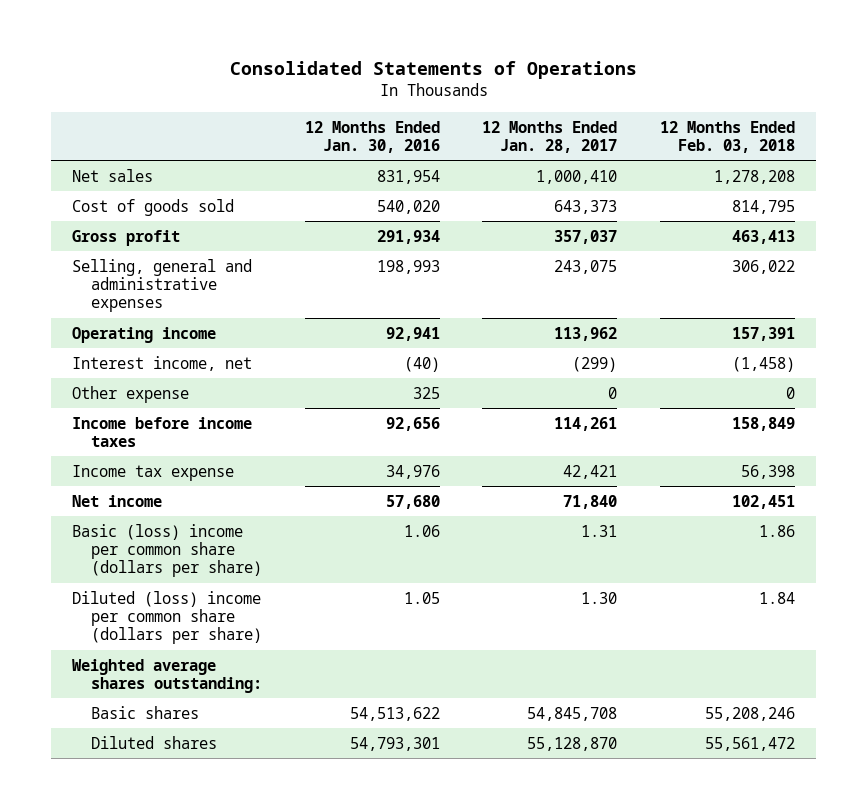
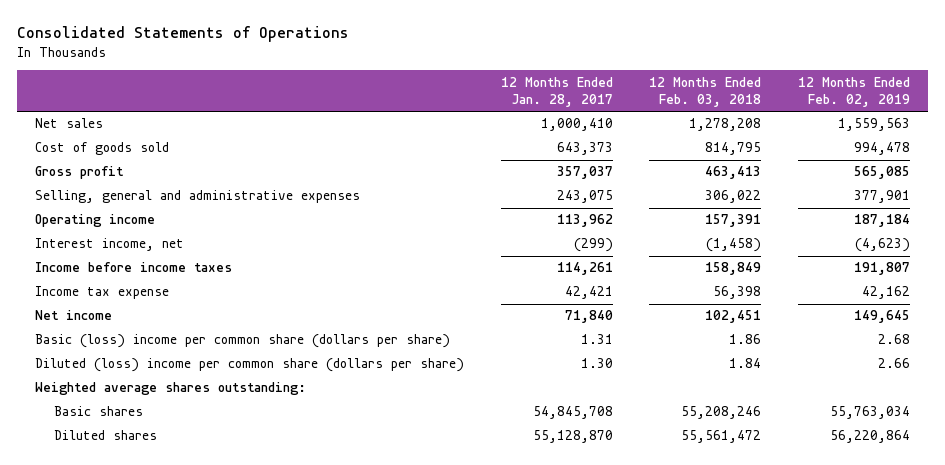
[304,120,440,153] 12 Months Ended Jan. 30, 2016 -> none
none -> [797,76,910,107] 12 Months Ended Feb. 02, 2019
[71,385,189,403] Other expense -> none

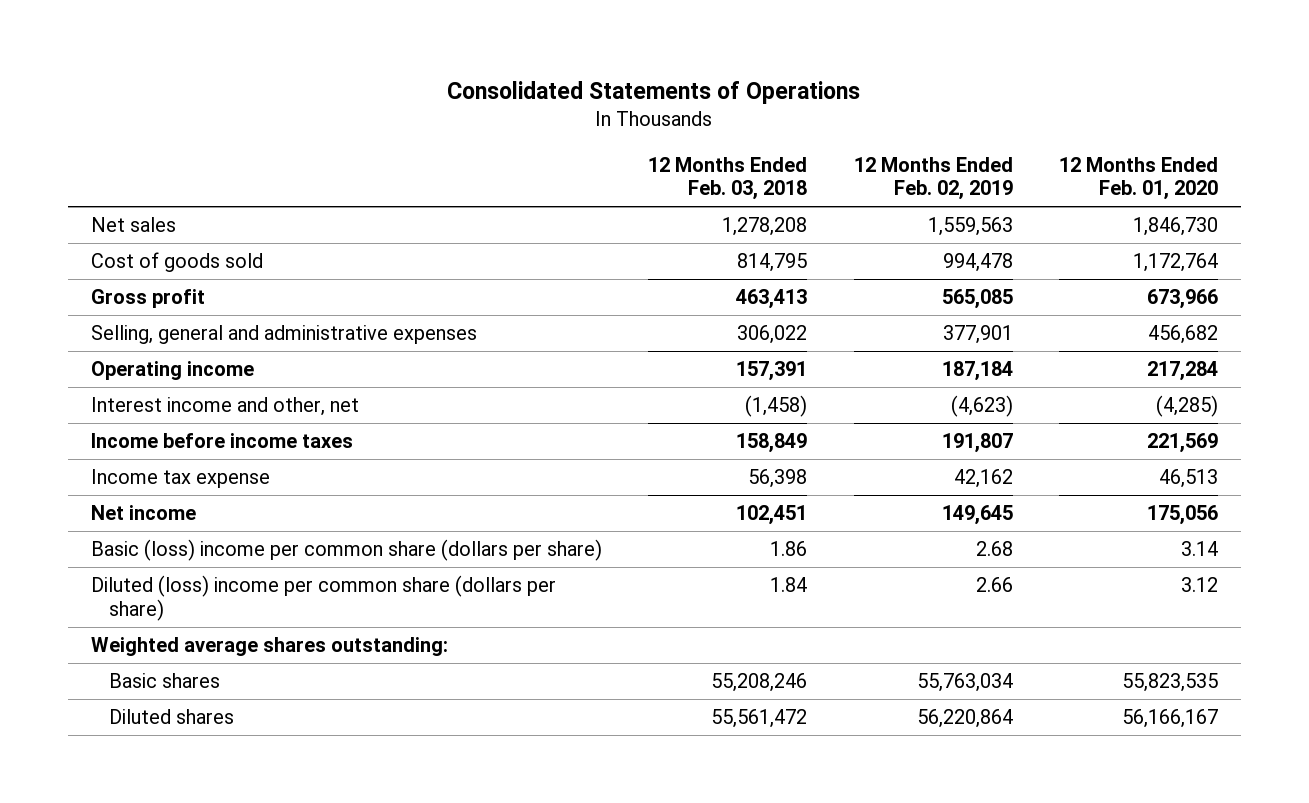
[500,76,613,107] 12 Months Ended Jan. 28, 2017 -> none
none -> [1058,156,1218,201] 12 Months Ended Feb. 01, 2020
[35,238,185,252] Interest income, net -> [91,397,360,417] Interest income and other, net

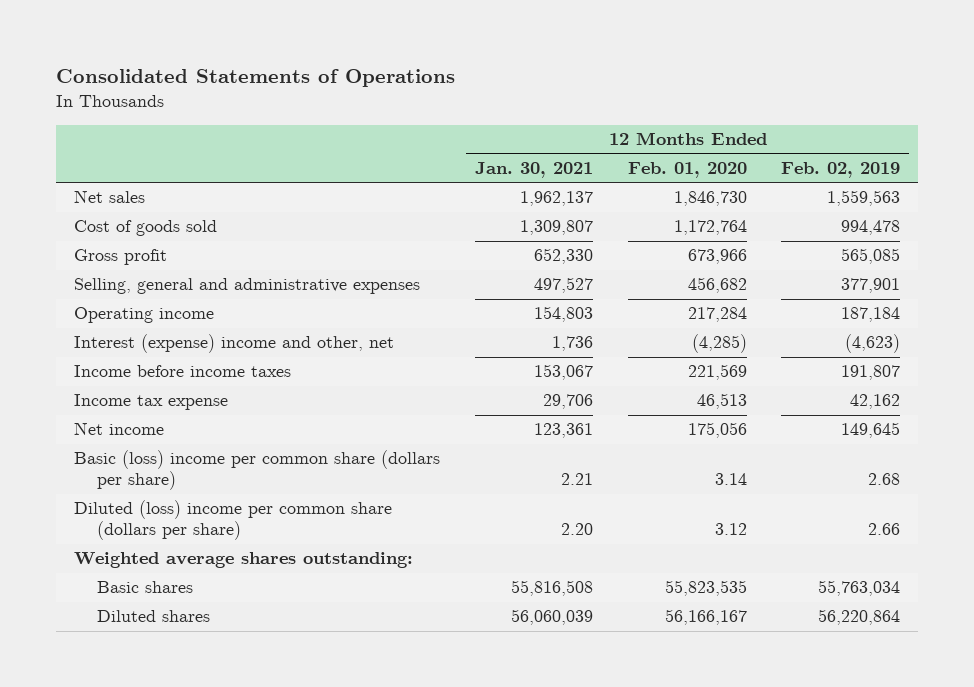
[648,156,808,201] 12 Months Ended Feb. 03, 2018 -> none
none -> [474,161,593,178] Jan. 30, 2021
[91,397,360,417] Interest income and other, net -> [73,334,394,354] Interest (expense) income and other, net

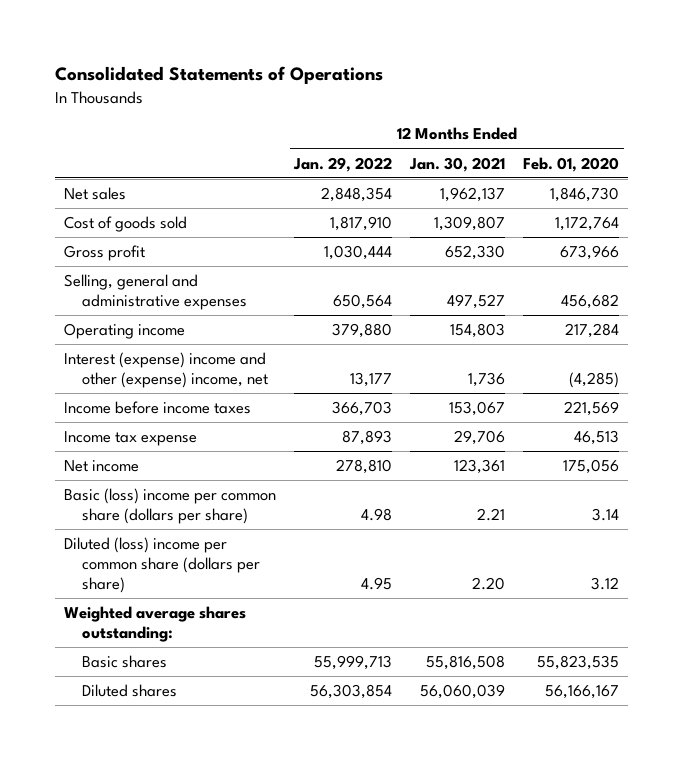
[781,161,901,178] Feb. 02, 2019 -> none
none -> [293,156,393,172] Jan. 29, 2022
[73,334,394,354] Interest (expense) income and other, net -> [63,352,268,388] Interest (expense) income and other (expense) income, net

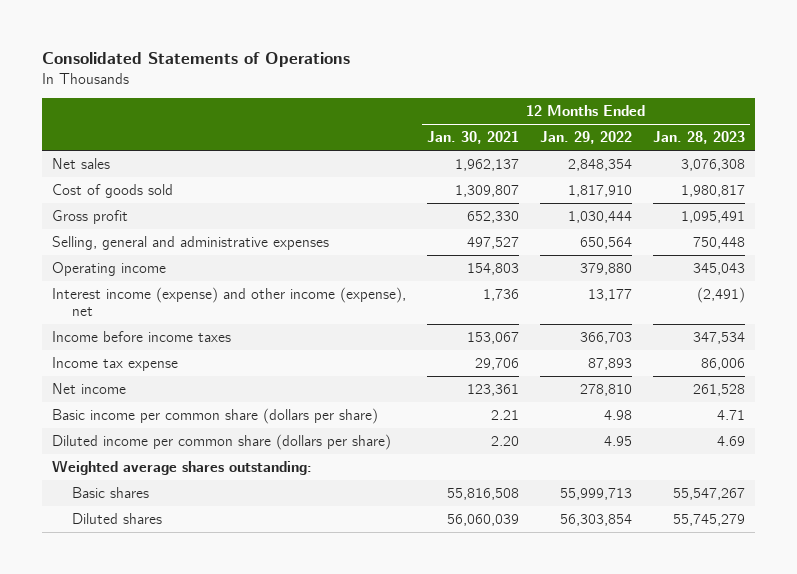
[523,156,620,172] Feb. 01, 2020 -> none
none -> [652,130,745,144] Jan. 28, 2023
[63,352,268,388] Interest (expense) income and other (expense) income, net -> [52,286,407,317] Interest income (expense) and other income (expense), net
[63,488,276,524] Basic (loss) income per common share (dollars per share) -> [52,407,379,424] Basic income per common share (dollars per share)
[63,537,260,593] Diluted (loss) income per common share (dollars per share) -> [52,433,392,450] Diluted income per common share (dollars per share)

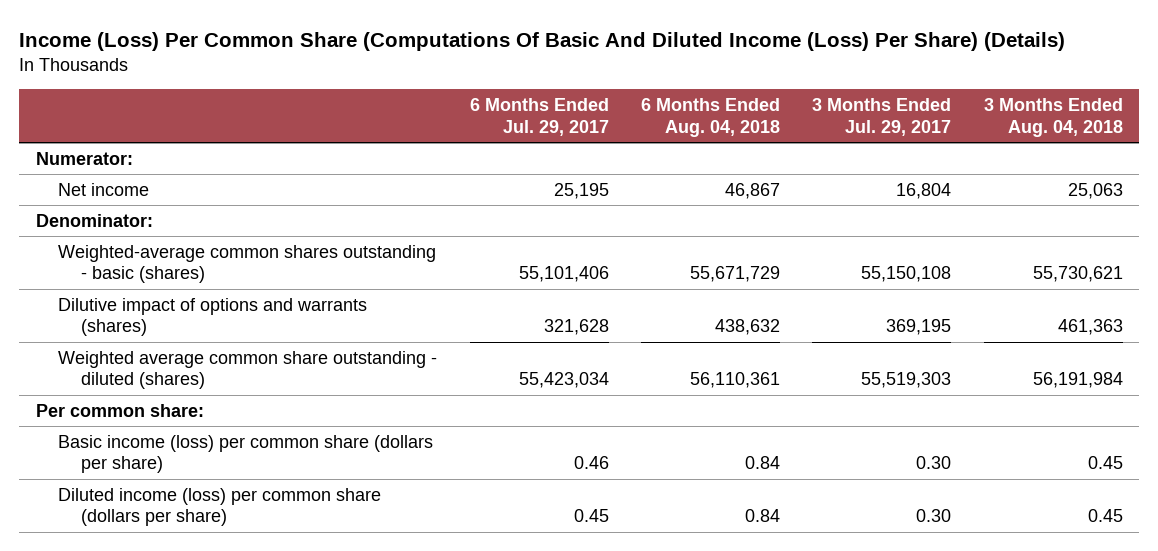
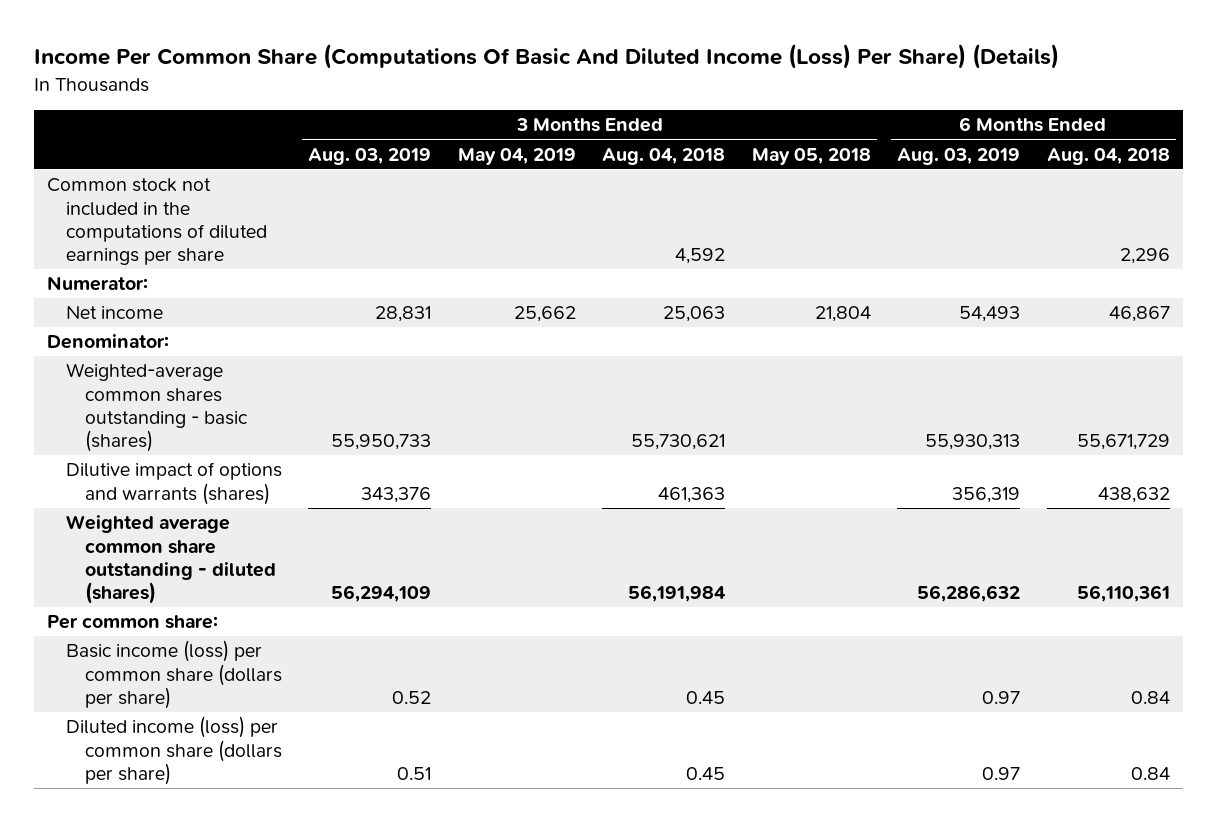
[19,32,1066,52] Income (Loss) Per Common Share (Computations Of Basic And Diluted Income (Loss) Per Share) (Details) -> [33,44,1059,70] Income Per Common Share (Computations Of Basic And Diluted Income (Loss) Per Share) (Details)
[469,98,609,136] 6 Months Ended Jul. 29, 2017 -> none
[812,98,952,136] 3 Months Ended Jul. 29, 2017 -> none
none -> [308,147,432,165] Aug. 03, 2019
none -> [457,147,576,165] May 04, 2019
none -> [751,147,871,165] May 05, 2018
none -> [897,147,1021,165] Aug. 03, 2019
none -> [47,178,268,266] Common stock not included in the computations of diluted earnings per share

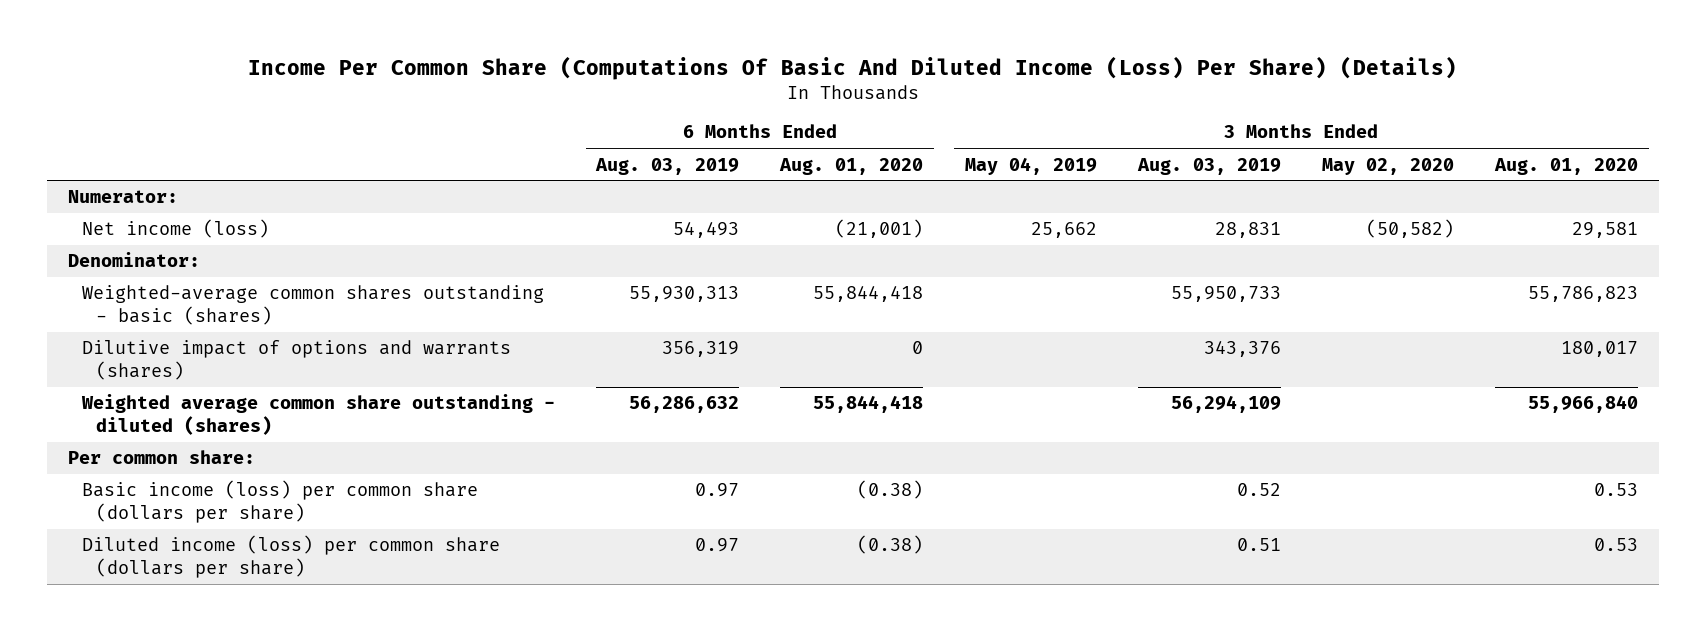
[602,147,726,165] Aug. 04, 2018 -> none
[751,147,871,165] May 05, 2018 -> none
[1046,147,1170,165] Aug. 04, 2018 -> none
none -> [779,157,924,175] Aug. 01, 2020
none -> [1322,157,1455,175] May 02, 2020
none -> [1494,157,1639,175] Aug. 01, 2020
[47,178,268,266] Common stock not included in the computations of diluted earnings per share -> none
[66,306,164,320] Net income -> [81,219,269,239] Net income (loss)

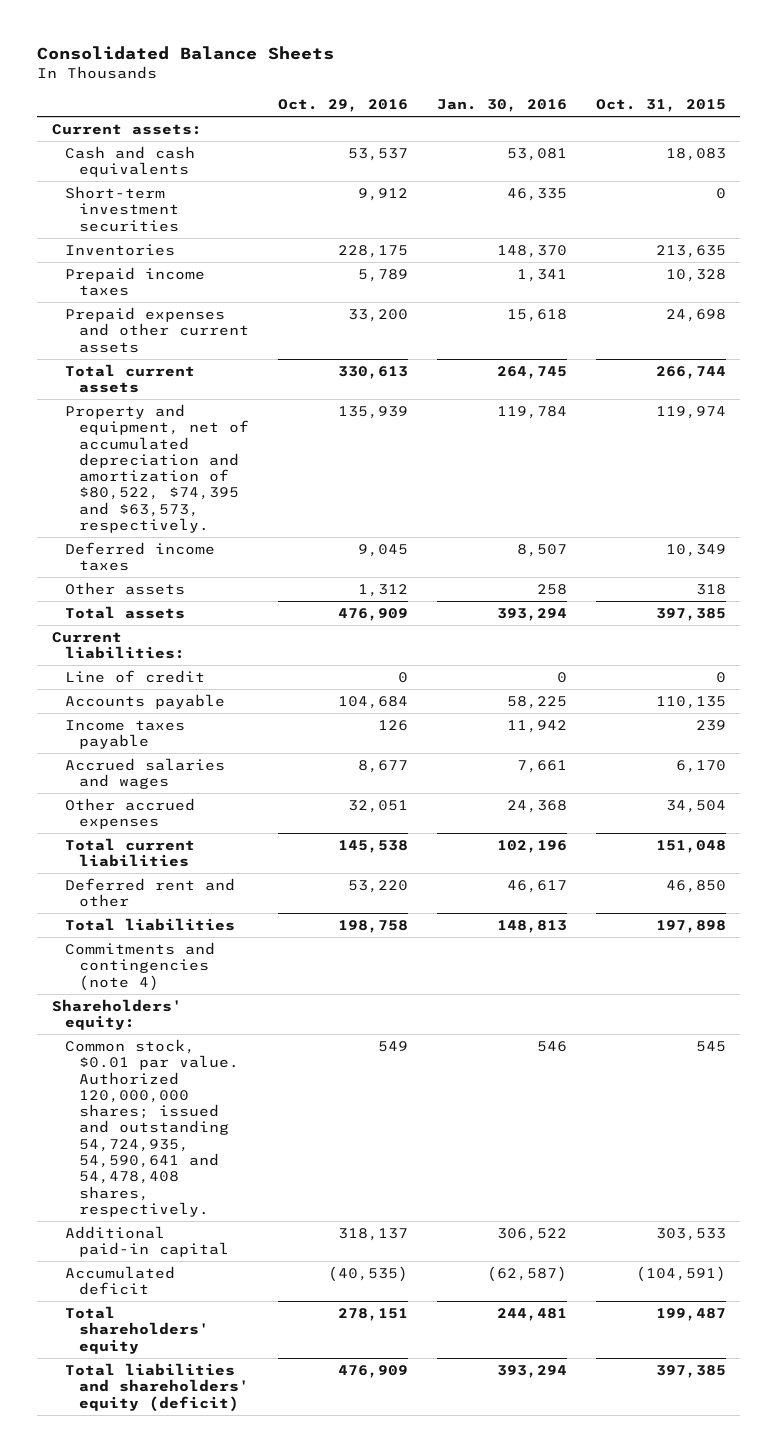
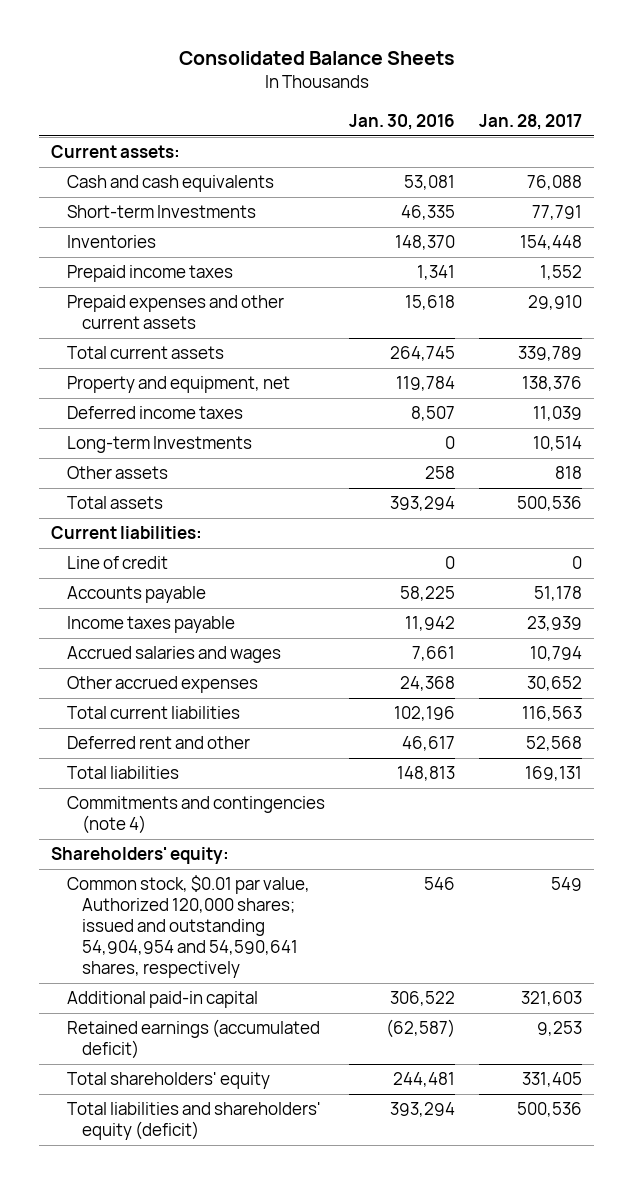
[277,98,408,112] Oct. 29, 2016 -> none
[595,98,726,112] Oct. 31, 2015 -> none
none -> [479,113,583,130] Jan. 28, 2017
[65,185,179,232] Short-term investment securities -> [66,205,256,219] Short-term Investments
[65,403,249,534] Property and equipment, net of accumulated depreciation and amortization of $80,522, $74,395 and $63,573, respectively. -> [66,376,290,394] Property and equipment, net
none -> [66,436,252,454] Long-term Investments
[65,1038,239,1217] Common stock, $0.01 par value. Authorized 120,000,000 shares; issued and outstanding 54,724,935, 54,590,641 and 54,478,408 shares, respectively. -> [66,875,310,979] Common stock, $0.01 par value, Authorized 120,000 shares; issued and outstanding 54,904,954 and 54,590,641 shares, respectively
[65,1265,176,1296] Accumulated deficit -> [66,1019,320,1060] Retained earnings (accumulated deficit)

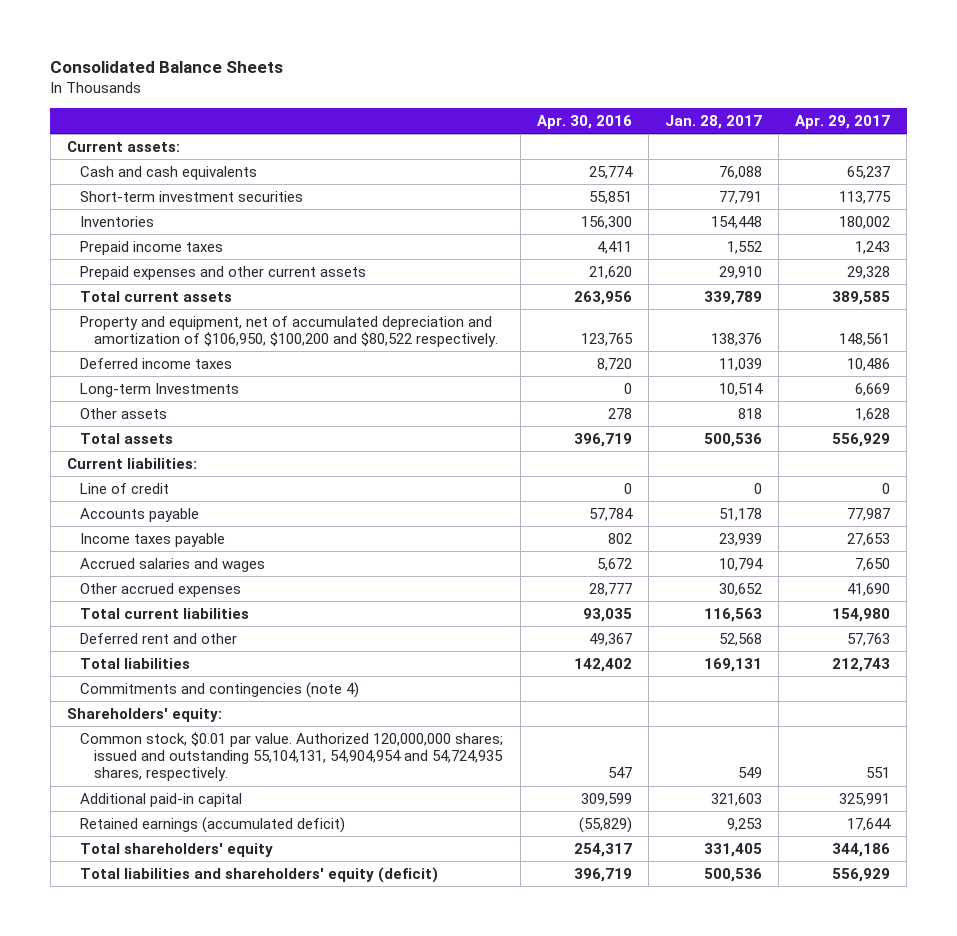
[348,113,455,130] Jan. 30, 2016 -> none
none -> [536,114,632,129] Apr. 30, 2016
none -> [795,114,891,129] Apr. 29, 2017
[66,205,256,219] Short-term Investments -> [80,190,304,202] Short-term investment securities
[66,376,290,394] Property and equipment, net -> [80,315,499,348] Property and equipment, net of accumulated depreciation and amortization of $106,950, $100,200 and $80,522 respectively.
[66,875,310,979] Common stock, $0.01 par value, Authorized 120,000 shares; issued and outstanding 54,904,954 and 54,590,641 shares, respectively -> [80,731,504,782] Common stock, $0.01 par value. Authorized 120,000,000 shares; issued and outstanding 55,104,131, 54,904,954 and 54,724,935 shares, respectively.

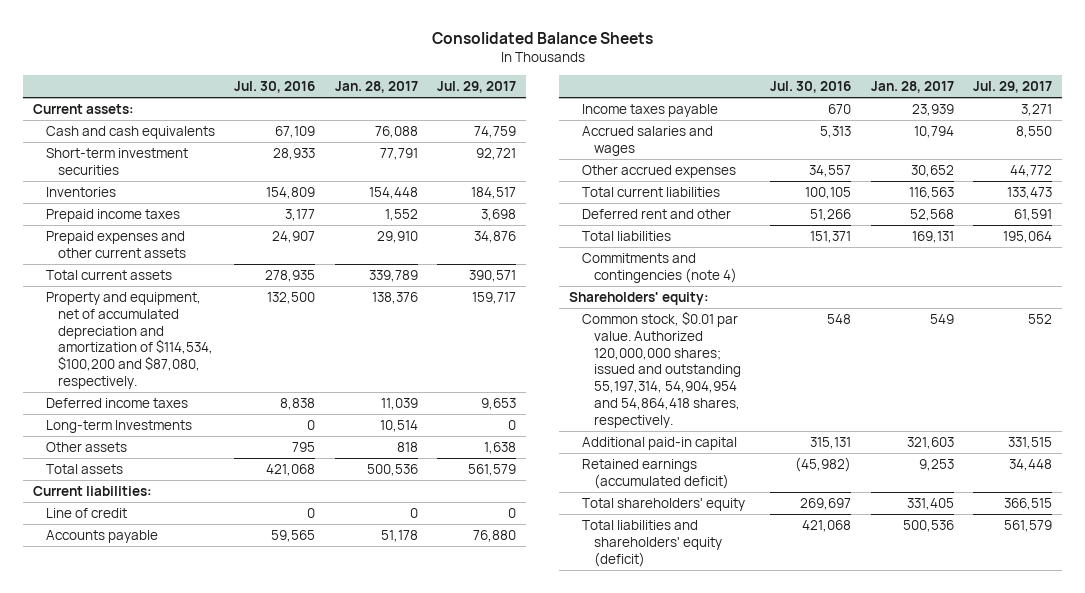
[536,114,632,129] Apr. 30, 2016 -> none
[795,114,891,129] Apr. 29, 2017 -> none
none -> [234,81,316,94] Jul. 30, 2016
none -> [437,81,517,94] Jul. 29, 2017
[80,315,499,348] Property and equipment, net of accumulated depreciation and amortization of $106,950, $100,200 and $80,522 respectively. -> [45,291,214,390] Property and equipment, net of accumulated depreciation and amortization of $114,534, $100,200 and $87,080, respectively.
[80,731,504,782] Common stock, $0.01 par value. Authorized 120,000,000 shares; issued and outstanding 55,104,131, 54,904,954 and 54,724,935 shares, respectively. -> [581,310,742,428] Common stock, $0.01 par value. Authorized 120,000,000 shares; issued and outstanding 55,197,314, 54,904,954 and 54,864,418 shares, respectively.

